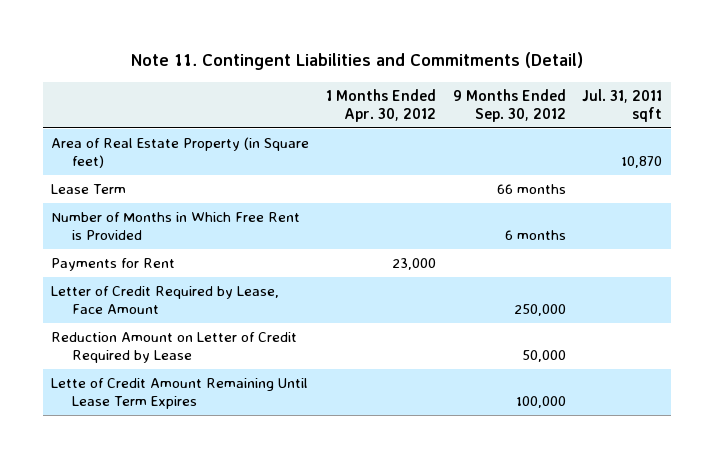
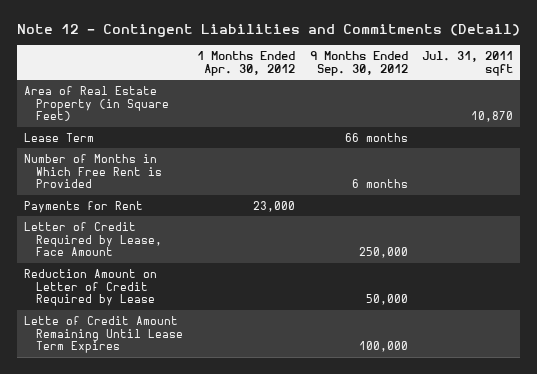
[130,52,583,71] Note 11. Contingent Liabilities and Commitments (Detail) -> [16,24,520,38] Note 12 - Contingent Liabilities and Commitments (Detail)
[51,137,310,169] Area of Real Estate Property (in Square feet) -> [24,85,169,122] Area of Real Estate Property (in Square Feet)

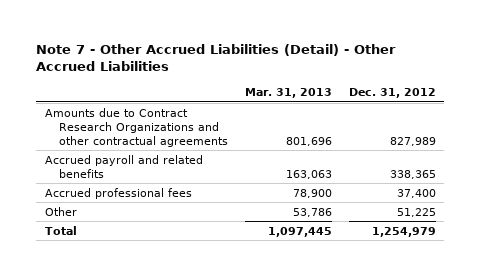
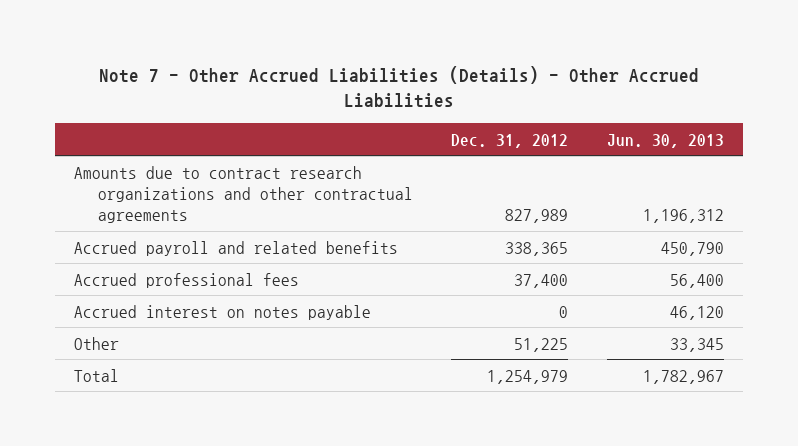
[36,43,397,71] Note 7 - Other Accrued Liabilities (Detail) - Other Accrued Liabilities -> [98,65,699,109] Note 7 - Other Accrued Liabilities (Details) - Other Accrued Liabilities
[244,87,332,98] Mar. 31, 2013 -> none
none -> [606,133,724,148] Jun. 30, 2013
[44,107,228,147] Amounts due to Contract Research Organizations and other contractual agreements -> [73,165,413,224] Amounts due to contract research organizations and other contractual agreements
none -> [73,304,371,320] Accrued interest on notes payable

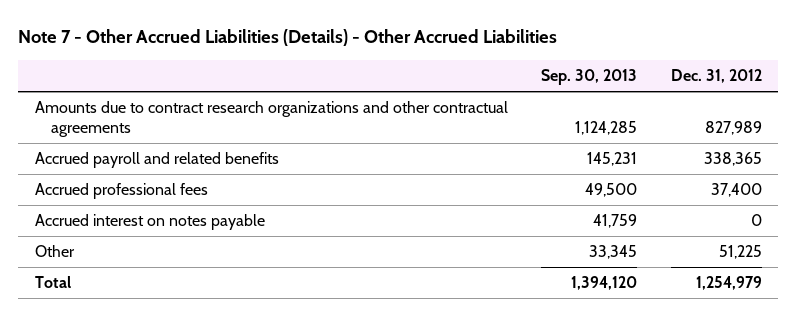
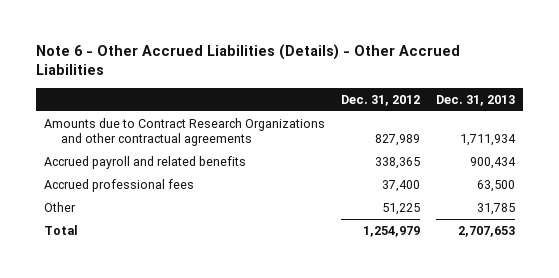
[18,29,558,47] Note 7 - Other Accrued Liabilities (Details) - Other Accrued Liabilities -> [35,43,460,76] Note 6 - Other Accrued Liabilities (Details) - Other Accrued Liabilities
[541,69,638,86] Sep. 30, 2013 -> none
none -> [435,94,515,106] Dec. 31, 2013
[34,101,508,138] Amounts due to contract research organizations and other contractual agreements -> [43,117,325,147] Amounts due to Contract Research Organizations and other contractual agreements
[34,214,265,231] Accrued interest on notes payable -> none

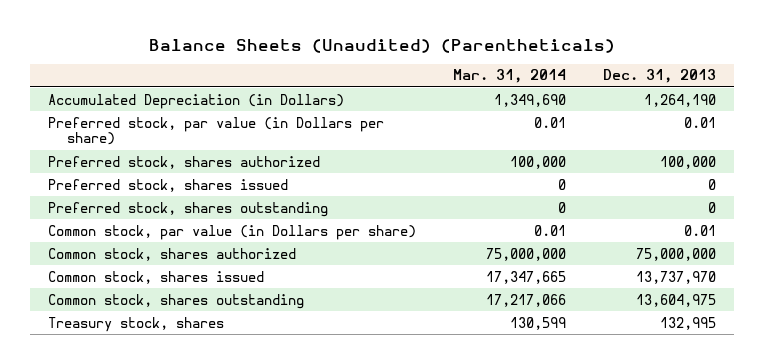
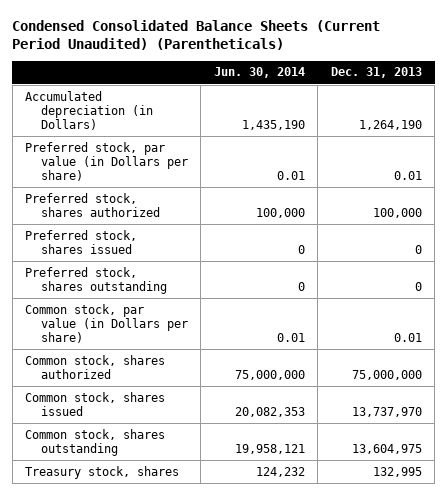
[148,38,615,53] Balance Sheets (Unaudited) (Parentheticals) -> [12,19,381,50] Condensed Consolidated Balance Sheets (Current Period Unaudited) (Parentheticals)
[452,69,566,84] Mar. 31, 2014 -> none
none -> [213,67,305,79] Jun. 30, 2014
[48,93,345,109] Accumulated Depreciation (in Dollars) -> [25,90,153,130] Accumulated depreciation (in Dollars)

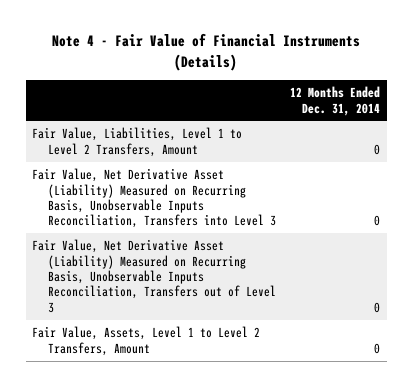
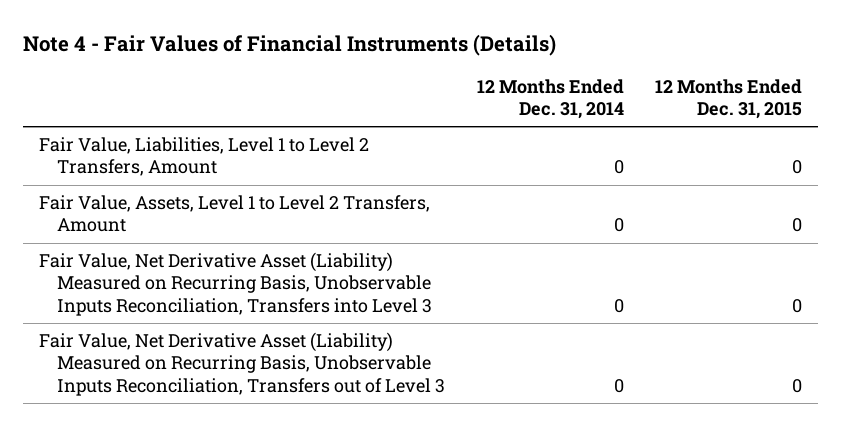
[52,33,361,71] Note 4 - Fair Value of Financial Instruments (Details) -> [23,33,557,56] Note 4 - Fair Values of Financial Instruments (Details)
none -> [655,78,803,119] 12 Months Ended Dec. 31, 2015
[32,326,261,356] Fair Value, Assets, Level 1 to Level 2 Transfers, Amount -> [38,195,430,233] Fair Value, Assets, Level 1 to Level 2 Transfers, Amount

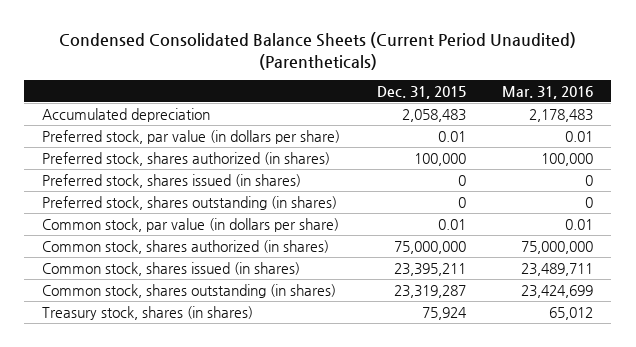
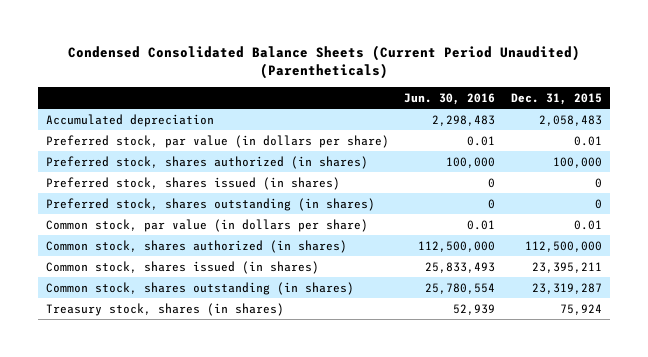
[502,85,594,99] Mar. 31, 2016 -> none
none -> [404,92,496,105] Jun. 30, 2016
[393,240,466,254] 75,000,000 -> [524,240,602,252] 112,500,000

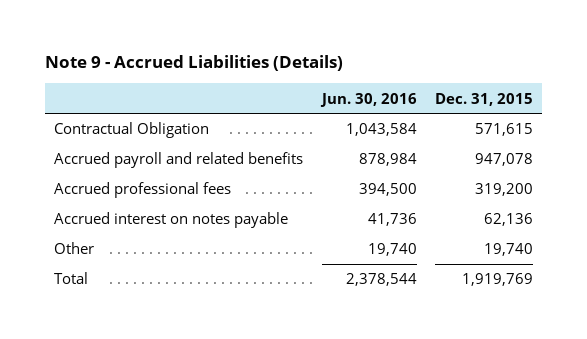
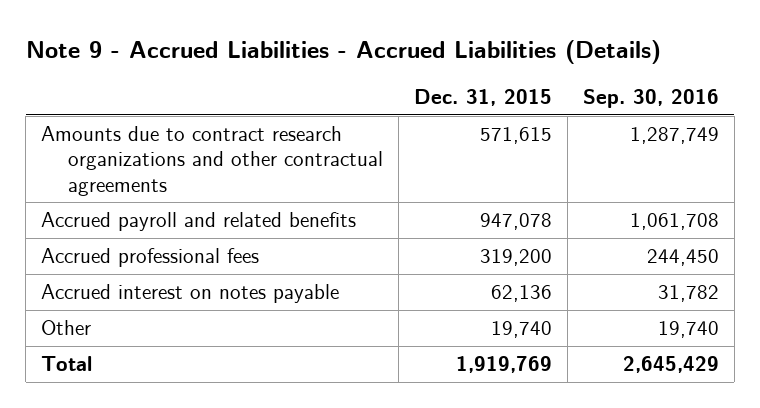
[45,55,344,72] Note 9 - Accrued Liabilities (Details) -> [25,40,661,65] Note 9 - Accrued Liabilities - Accrued Liabilities (Details)
[319,92,417,107] Jun. 30, 2016 -> none
none -> [582,89,719,109] Sep. 30, 2016
[54,122,210,139] Contractual Obligation -> [41,126,384,196] Amounts due to contract research organizations and other contractual agreements

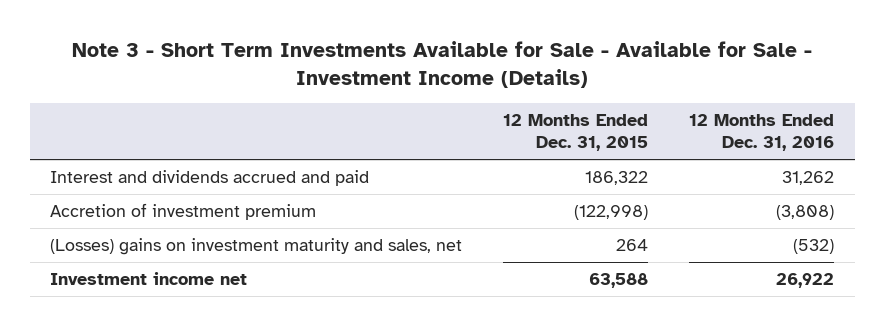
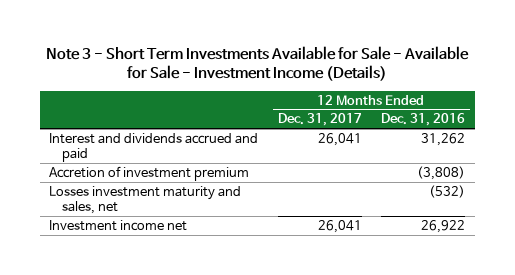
[503,114,649,152] 12 Months Ended Dec. 31, 2015 -> none
none -> [277,113,362,127] Dec. 31, 2017
[50,238,463,256] (Losses) gains on investment maturity and sales, net -> [49,185,242,215] Losses investment maturity and sales, net

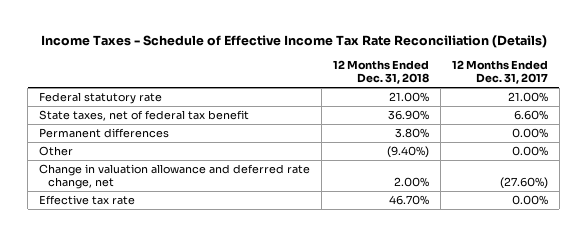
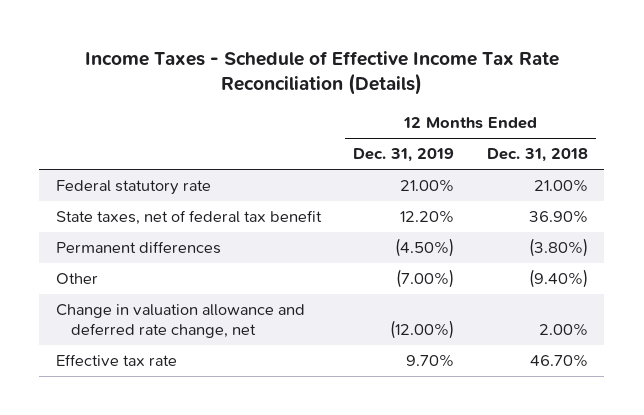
[452,60,549,85] 12 Months Ended Dec. 31, 2017 -> none
none -> [353,148,455,163] Dec. 31, 2019
[395,128,430,139] 3.80% -> [529,238,589,258] (3.80%)

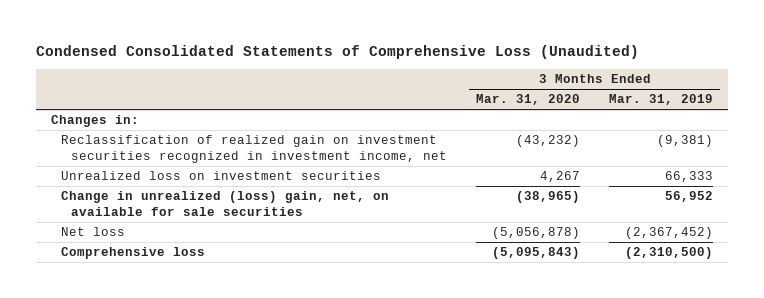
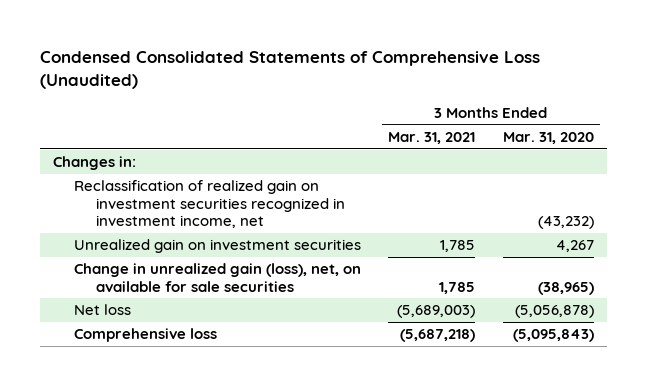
[609,94,714,106] Mar. 31, 2019 -> none
none -> [388,132,476,145] Mar. 31, 2021
[60,171,381,181] Unrealized loss on investment securities -> [74,239,362,254] Unrealized gain on investment securities
[60,191,389,216] Change in unrealized (loss) gain, net, on available for sale securities -> [74,263,362,292] Change in unrealized gain (loss), net, on available for sale securities

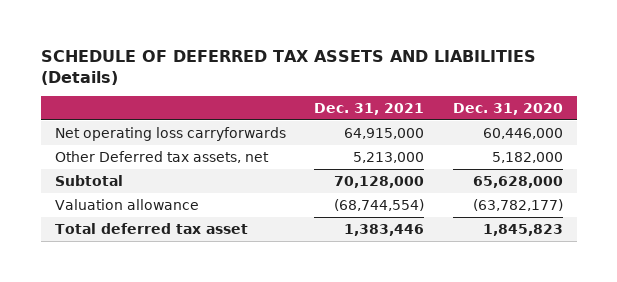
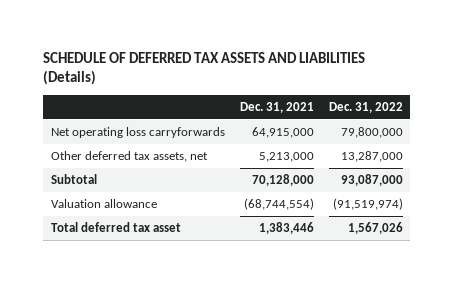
[452,102,563,115] Dec. 31, 2020 -> none
none -> [328,101,403,113] Dec. 31, 2022
[54,150,269,163] Other Deferred tax assets, net -> [50,151,208,163] Other deferred tax assets, net

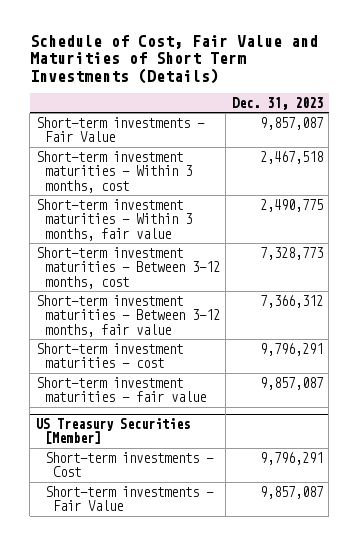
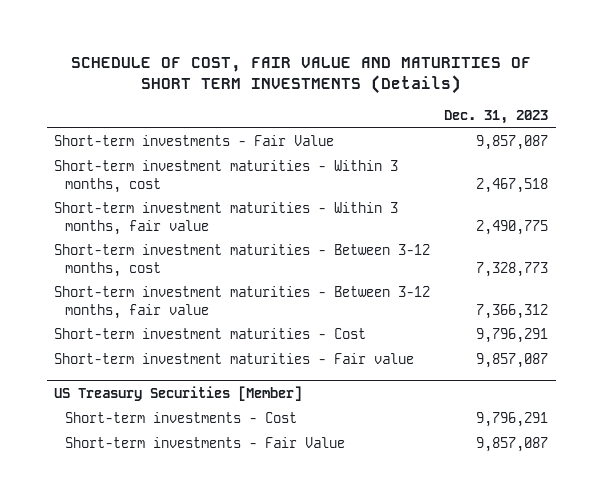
[29,35,318,84] Schedule of Cost, Fair Value and Maturities of Short Term Investments (Details) -> [71,56,532,95] SCHEDULE OF COST, FAIR VALUE AND MATURITIES OF SHORT TERM INVESTMENTS (Details)
[35,342,183,369] Short-term investment maturities - cost -> [53,328,366,340] Short-term investment maturities - Cost
[35,376,206,403] Short-term investment maturities - fair value -> [53,353,414,365] Short-term investment maturities - Fair value

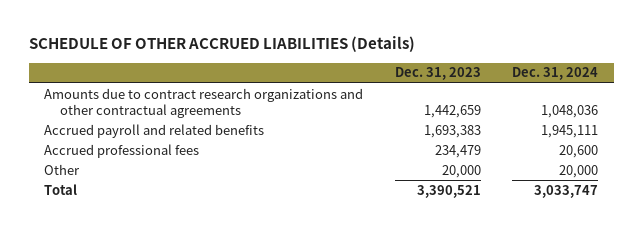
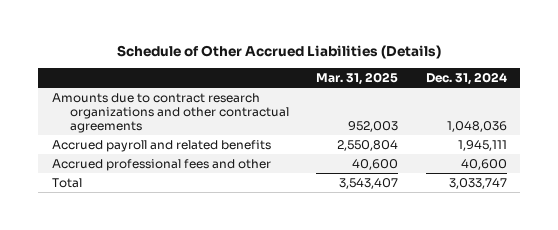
[28,36,415,53] SCHEDULE OF OTHER ACCRUED LIABILITIES (Details) -> [117,45,442,60] Schedule of Other Accrued Liabilities (Details)
[394,67,481,81] Dec. 31, 2023 -> none
none -> [316,72,399,86] Mar. 31, 2025
[44,163,81,175] Other -> none
[44,143,200,158] Accrued professional fees -> [51,158,271,171] Accrued professional fees and other
[559,144,599,158] 20,600 -> [460,158,507,170] 40,600

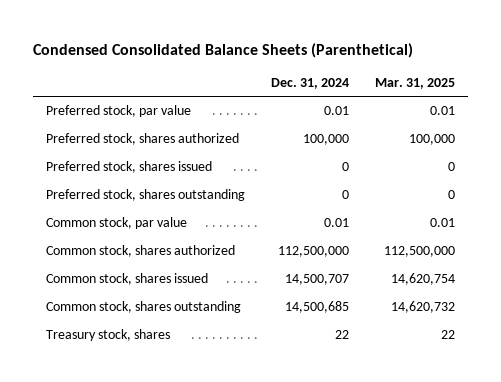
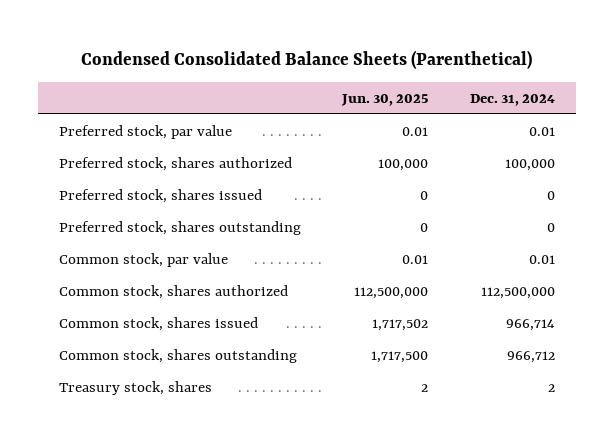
[374,77,455,89] Mar. 31, 2025 -> none
none -> [341,93,429,106] Jun. 30, 2025
[284,274,349,286] 14,500,707 -> [505,318,555,331] 966,714
[284,301,349,314] 14,500,685 -> [506,350,555,363] 966,712
[334,330,349,340] 22 -> [547,383,555,392] 2

